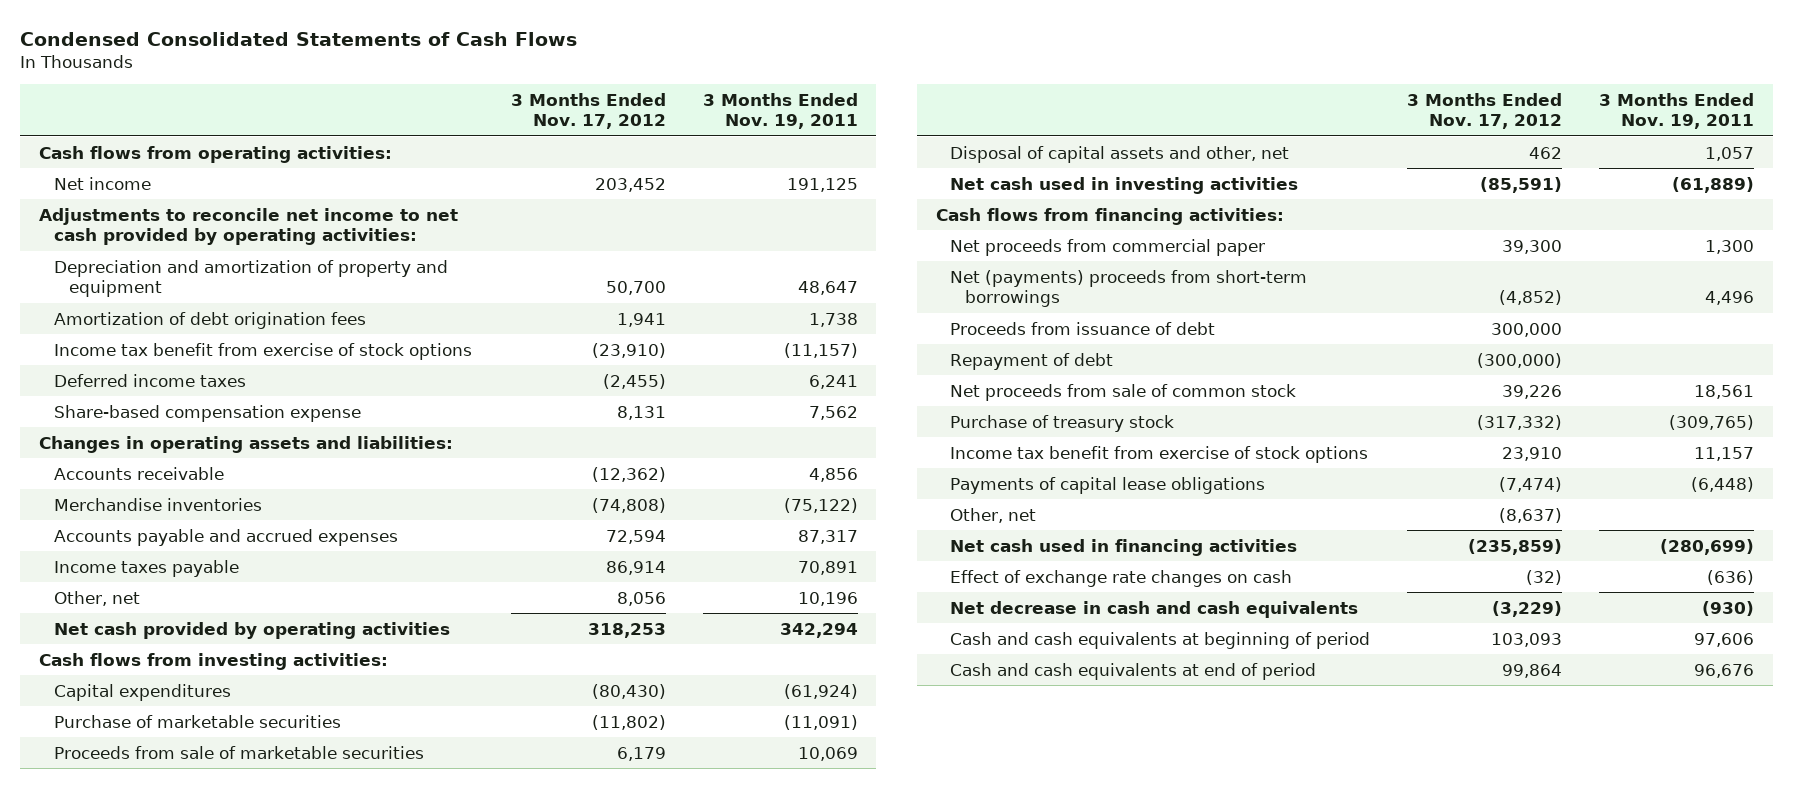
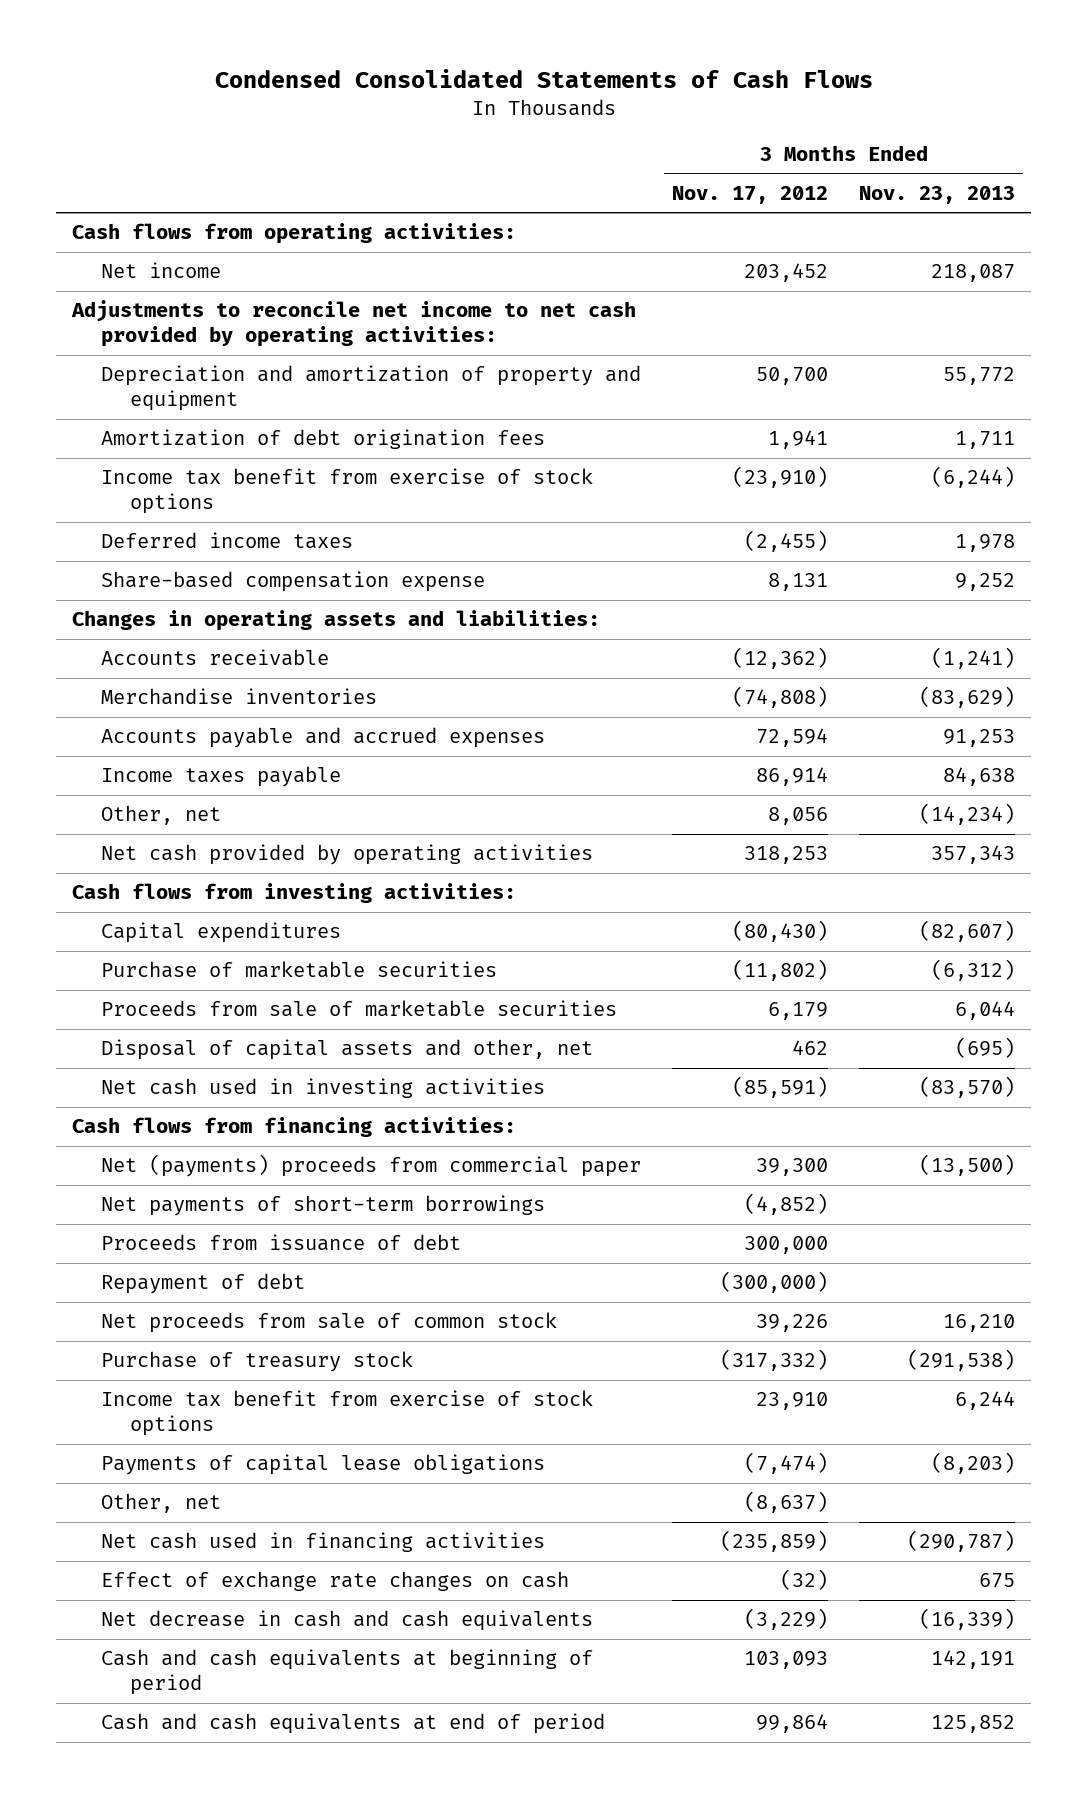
[702,92,858,130] 3 Months Ended Nov. 19, 2011 -> none
none -> [859,185,1016,204] Nov. 23, 2013
[950,238,1266,256] Net proceeds from commercial paper -> [100,1154,641,1178] Net (payments) proceeds from commercial paper
[950,269,1308,307] Net (payments) proceeds from short-term borrowings -> [100,1195,545,1217] Net payments of short-term borrowings

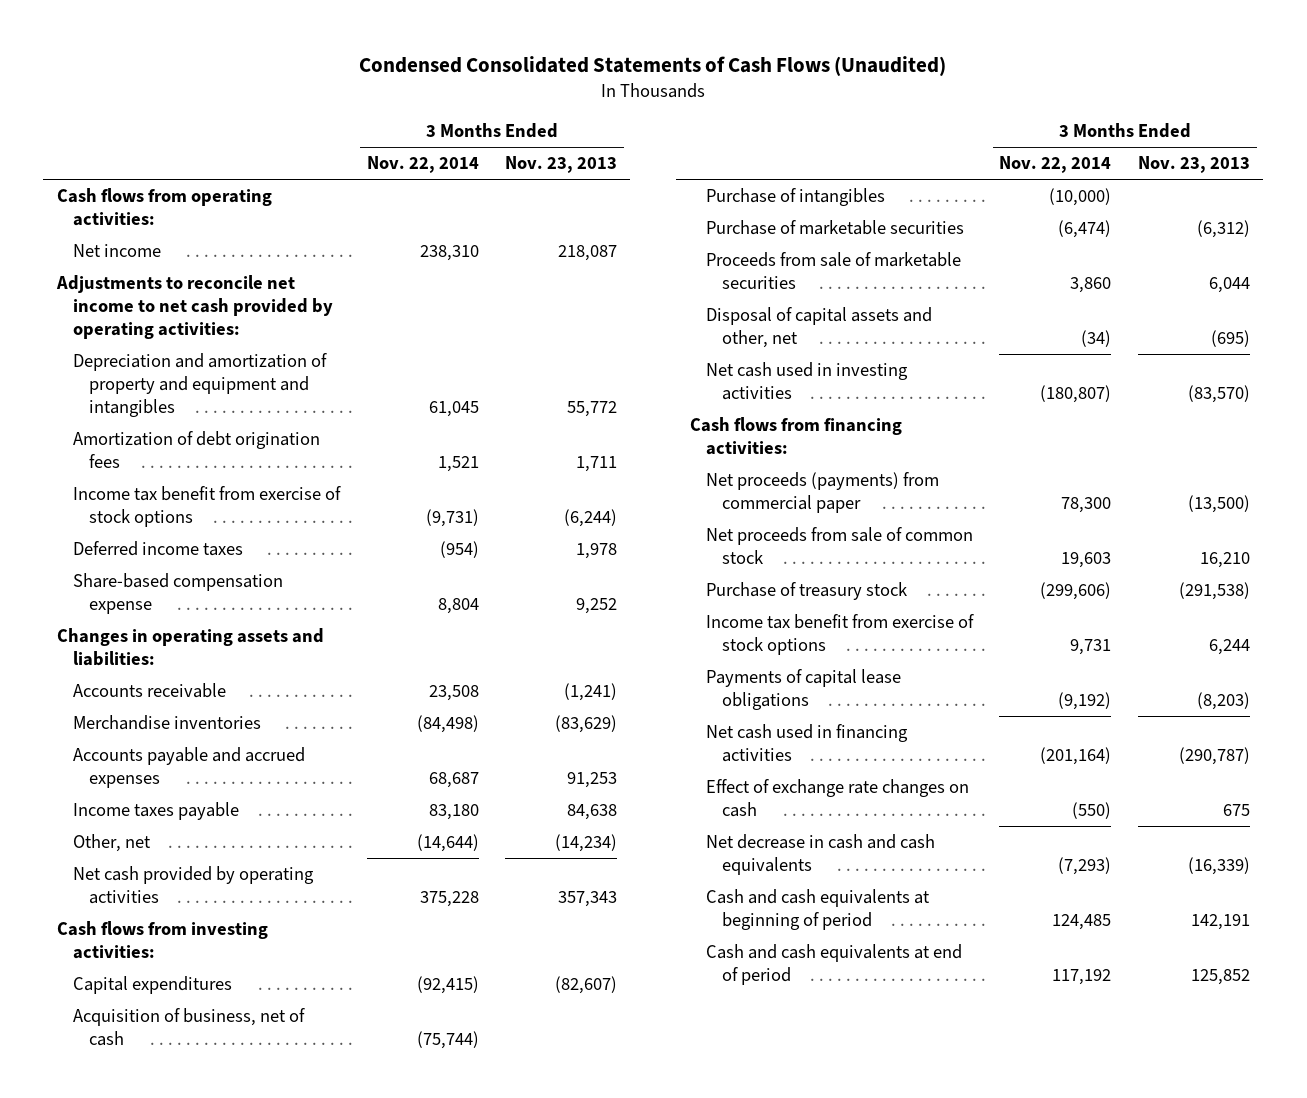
[214,68,873,88] Condensed Consolidated Statements of Cash Flows -> [359,55,947,76] Condensed Consolidated Statements of Cash Flows (Unaudited)
[672,185,829,204] Nov. 17, 2012 -> none
none -> [366,156,479,174] Nov. 22, 2014
[100,365,641,412] Depreciation and amortization of property and equipment -> [72,353,327,418] Depreciation and amortization of property and equipment and intangibles
none -> [72,1008,305,1047] Acquisition of business, net of cash
none -> [705,188,885,207] Purchase of intangibles
[100,1195,545,1217] Net payments of short-term borrowings -> none
[100,1234,461,1252] Proceeds from issuance of debt -> none
[100,1273,305,1295] Repayment of debt -> none
[100,1154,641,1178] Net (payments) proceeds from commercial paper -> [705,472,939,514] Net proceeds (payments) from commercial paper
[100,1493,221,1514] Other, net -> none

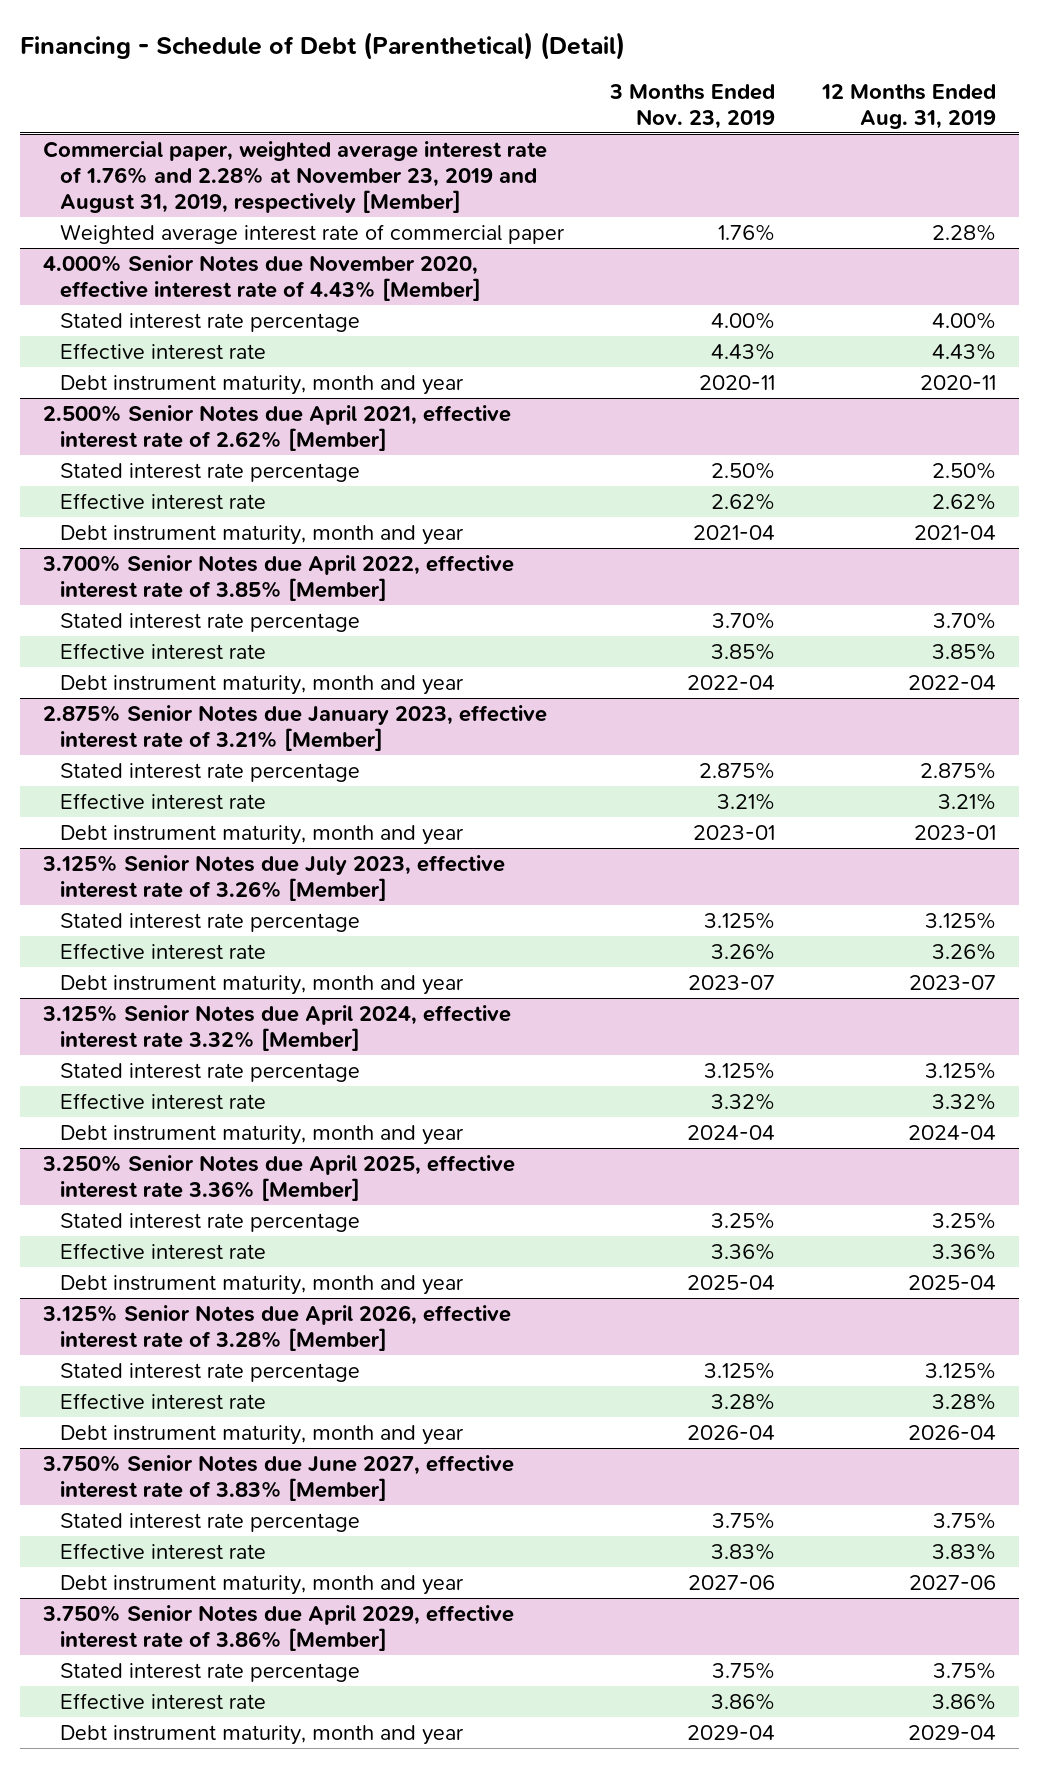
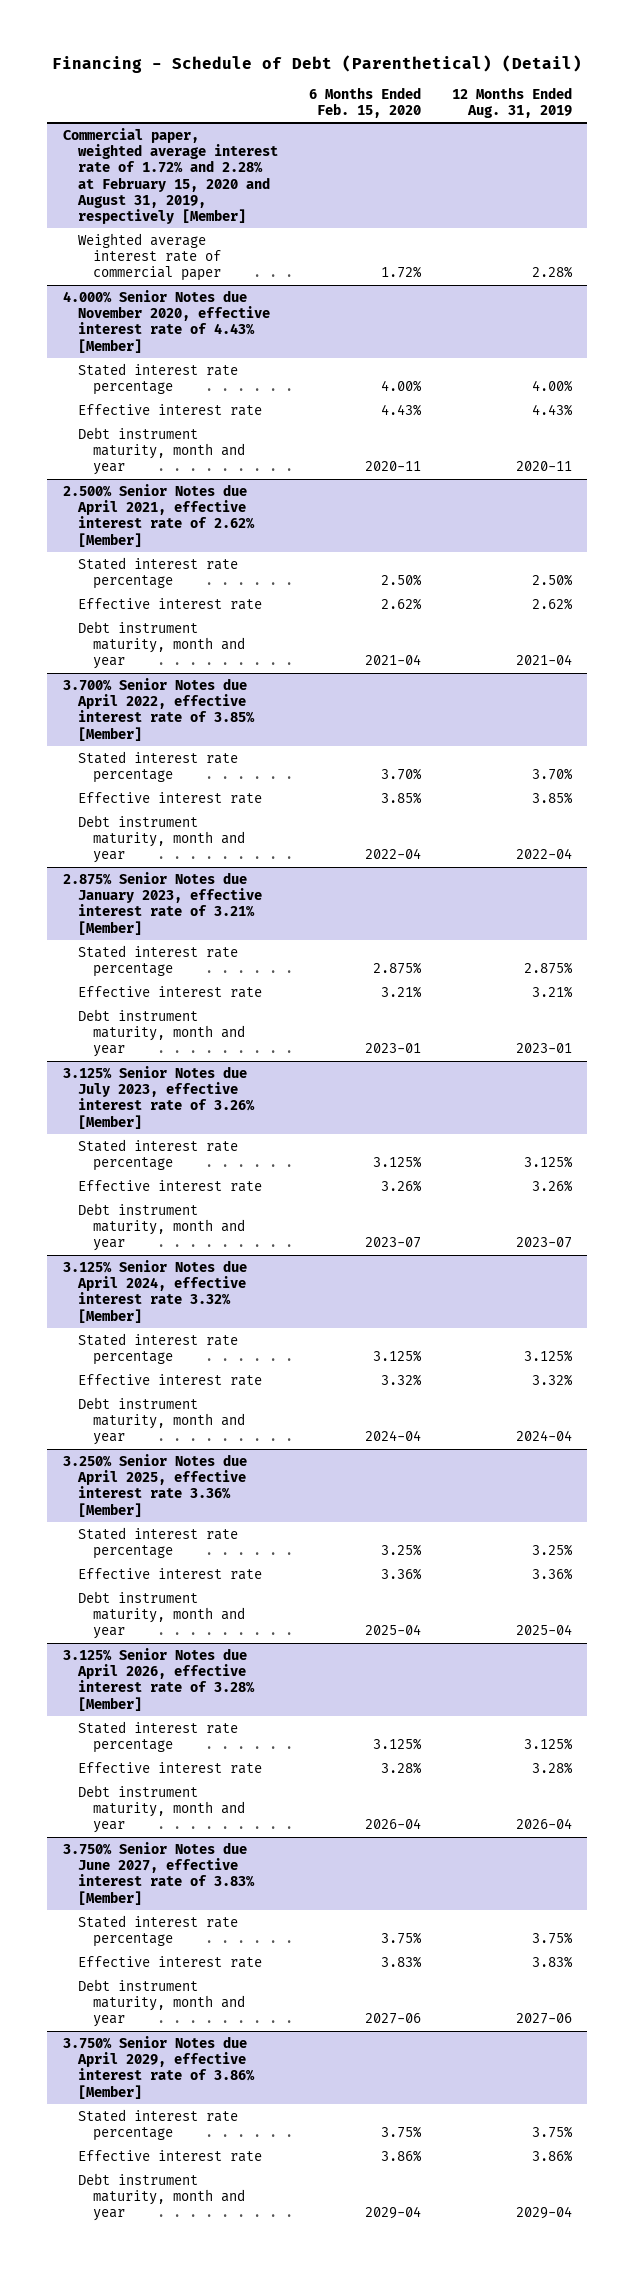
[609,83,776,129] 3 Months Ended Nov. 23, 2019 -> none
none -> [308,86,421,119] 6 Months Ended Feb. 15, 2020
[43,141,548,213] Commercial paper, weighted average interest rate of 1.76% and 2.28% at November 23, 2019 and August 31, 2019, respectively [Member] -> [62,127,278,225] Commercial paper, weighted average interest rate of 1.72% and 2.28% at February 15, 2020 and August 31, 2019, respectively [Member]

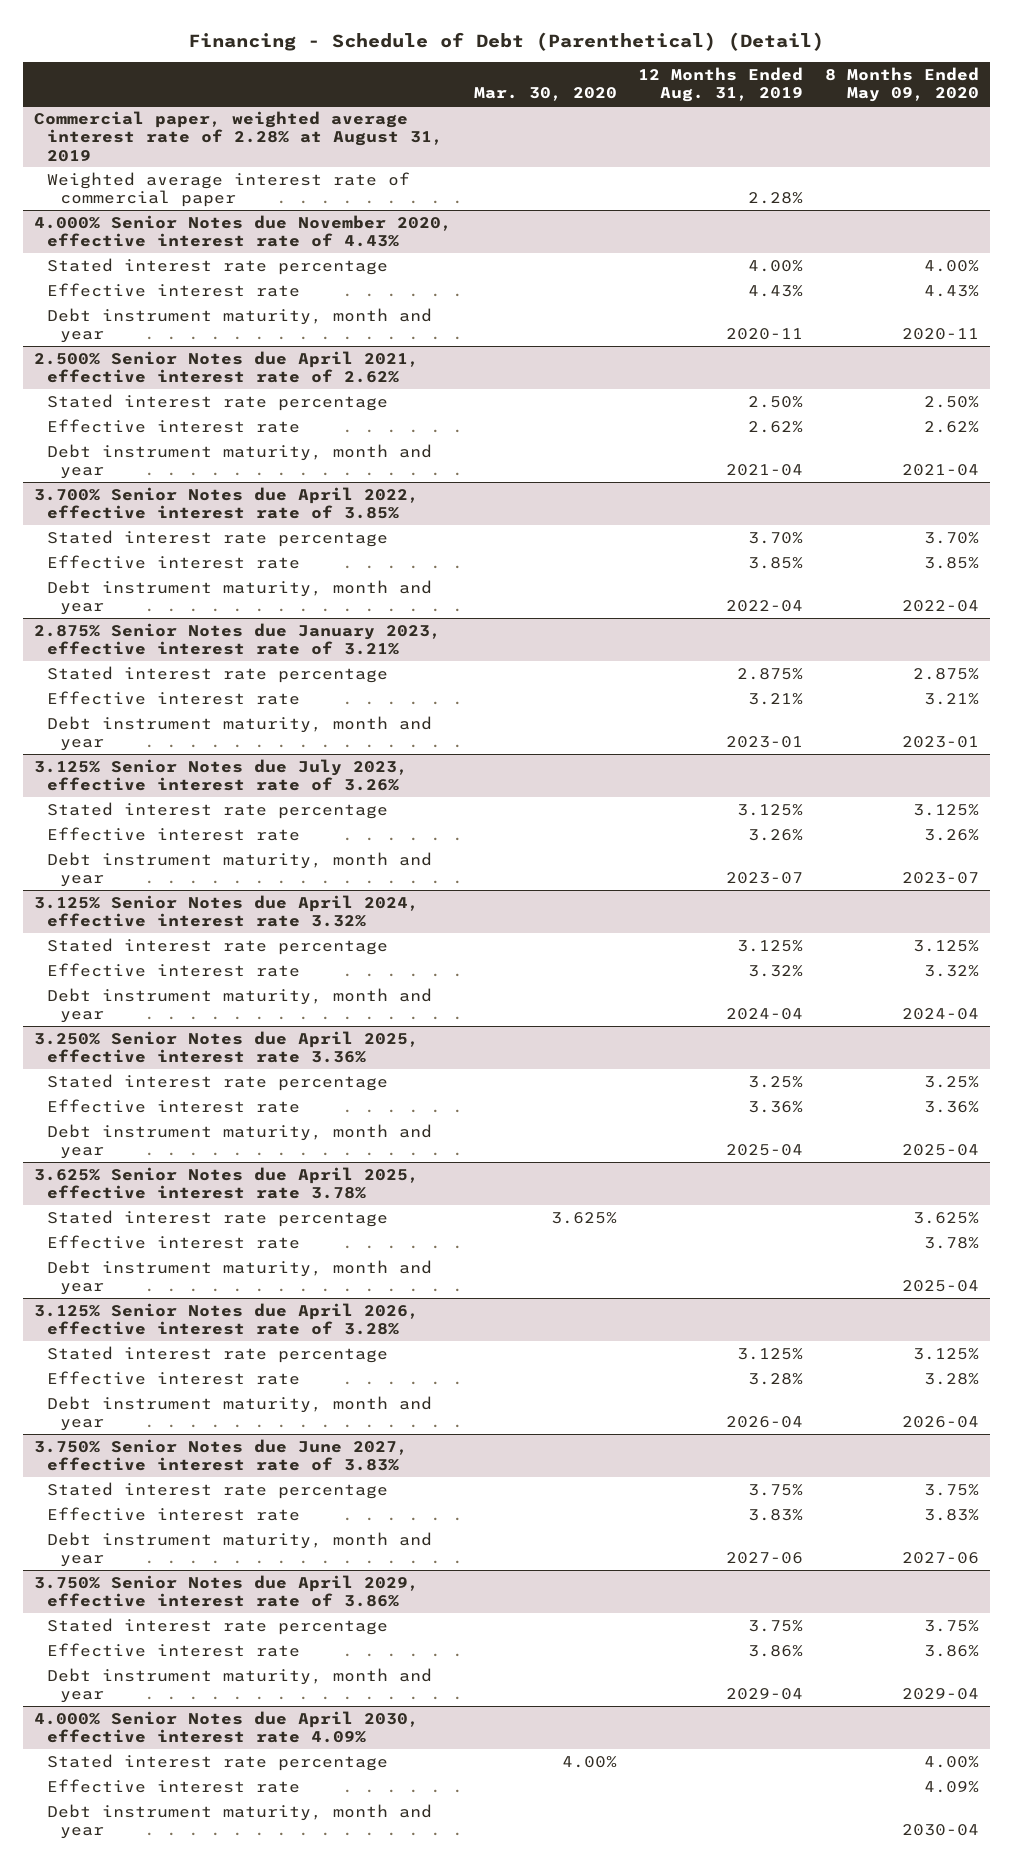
[308,86,421,119] 6 Months Ended Feb. 15, 2020 -> none
none -> [473,87,617,102] Mar. 30, 2020
none -> [824,66,979,103] 8 Months Ended May 09, 2020
[62,127,278,225] Commercial paper, weighted average interest rate of 1.72% and 2.28% at February 15, 2020 and August 31, 2019, respectively [Member] -> [33,110,443,162] Commercial paper, weighted average interest rate of 2.28% at August 31, 2019
[62,289,270,353] 4.000% Senior Notes due November 2020, effective interest rate of 4.43% [Member] -> [33,214,452,248] 4.000% Senior Notes due November 2020, effective interest rate of 4.43%
[62,483,255,547] 2.500% Senior Notes due April 2021, effective interest rate of 2.62% [Member] -> [33,350,419,384] 2.500% Senior Notes due April 2021, effective interest rate of 2.62%
[62,677,255,741] 3.700% Senior Notes due April 2022, effective interest rate of 3.85% [Member] -> [33,486,419,520] 3.700% Senior Notes due April 2022, effective interest rate of 3.85%
[62,871,262,935] 2.875% Senior Notes due January 2023, effective interest rate of 3.21% [Member] -> [33,622,441,656] 2.875% Senior Notes due January 2023, effective interest rate of 3.21%
[62,1065,255,1129] 3.125% Senior Notes due July 2023, effective interest rate of 3.26% [Member] -> [33,758,408,792] 3.125% Senior Notes due July 2023, effective interest rate of 3.26%
[62,1259,247,1323] 3.125% Senior Notes due April 2024, effective interest rate 3.32% [Member] -> [33,894,419,928] 3.125% Senior Notes due April 2024, effective interest rate 3.32%
[62,1453,247,1517] 3.250% Senior Notes due April 2025, effective interest rate 3.36% [Member] -> [33,1030,419,1064] 3.250% Senior Notes due April 2025, effective interest rate 3.36%
none -> [33,1166,419,1200] 3.625% Senior Notes due April 2025, effective interest rate 3.78%
none -> [46,1209,388,1227] Stated interest rate percentage
none -> [46,1234,300,1249] Effective interest rate
none -> [46,1259,432,1296] Debt instrument maturity, month and year
[62,1647,255,1711] 3.125% Senior Notes due April 2026, effective interest rate of 3.28% [Member] -> [33,1302,419,1336] 3.125% Senior Notes due April 2026, effective interest rate of 3.28%
[62,1841,255,1905] 3.750% Senior Notes due June 2027, effective interest rate of 3.83% [Member] -> [33,1438,408,1472] 3.750% Senior Notes due June 2027, effective interest rate of 3.83%
[62,2035,255,2099] 3.750% Senior Notes due April 2029, effective interest rate of 3.86% [Member] -> [33,1574,419,1608] 3.750% Senior Notes due April 2029, effective interest rate of 3.86%
none -> [33,1710,419,1744] 4.000% Senior Notes due April 2030, effective interest rate 4.09%
none -> [46,1753,388,1771] Stated interest rate percentage
none -> [46,1778,300,1793] Effective interest rate
none -> [46,1803,432,1840] Debt instrument maturity, month and year

